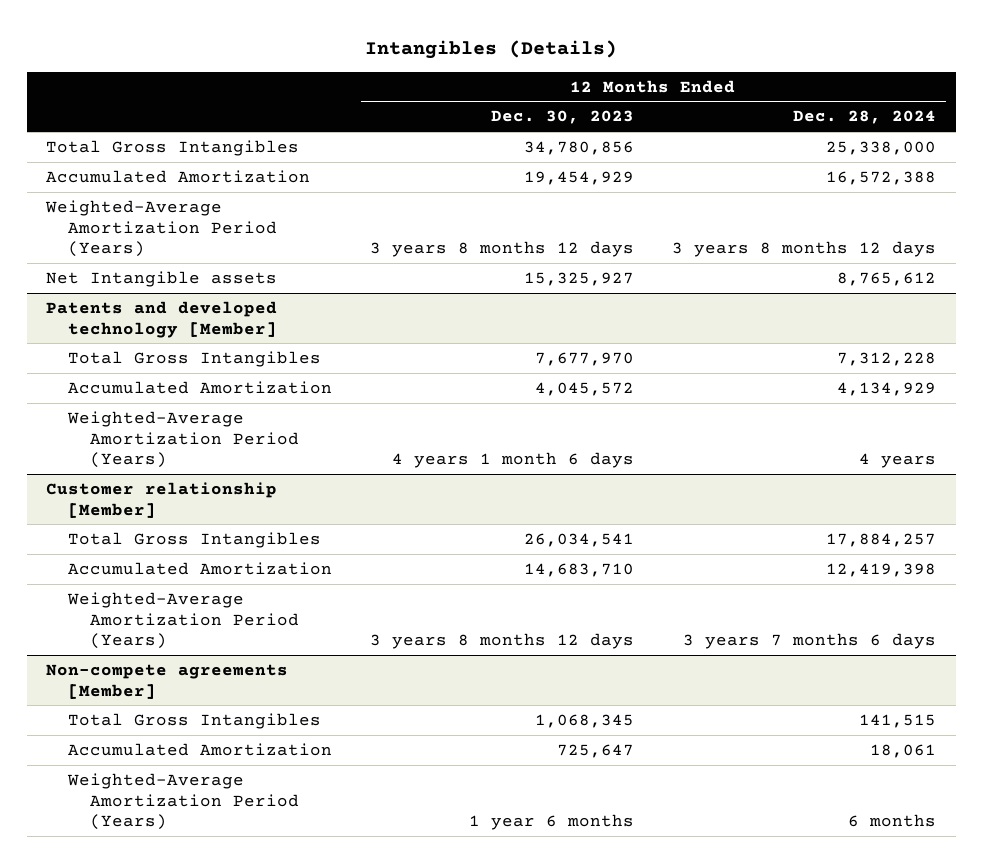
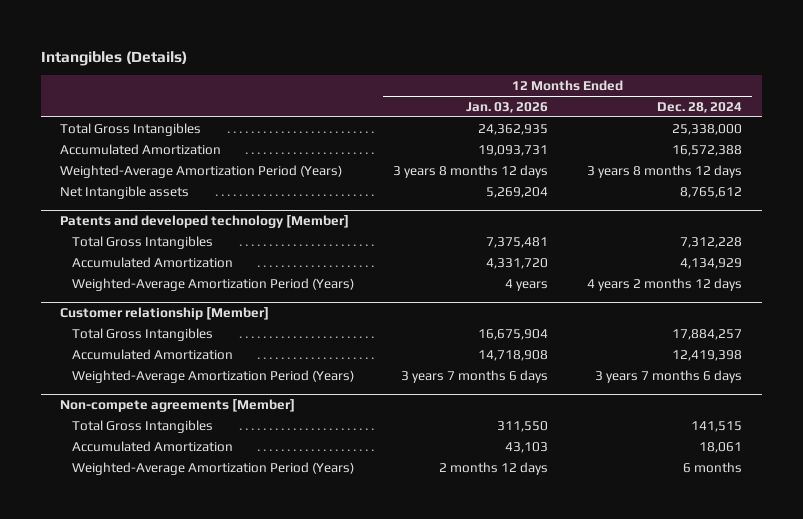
[491,110,635,125] Dec. 30, 2023 -> none
none -> [466,101,549,113] Jan. 03, 2026
[859,453,937,469] 4 years -> [587,277,743,291] 4 years 2 months 12 days

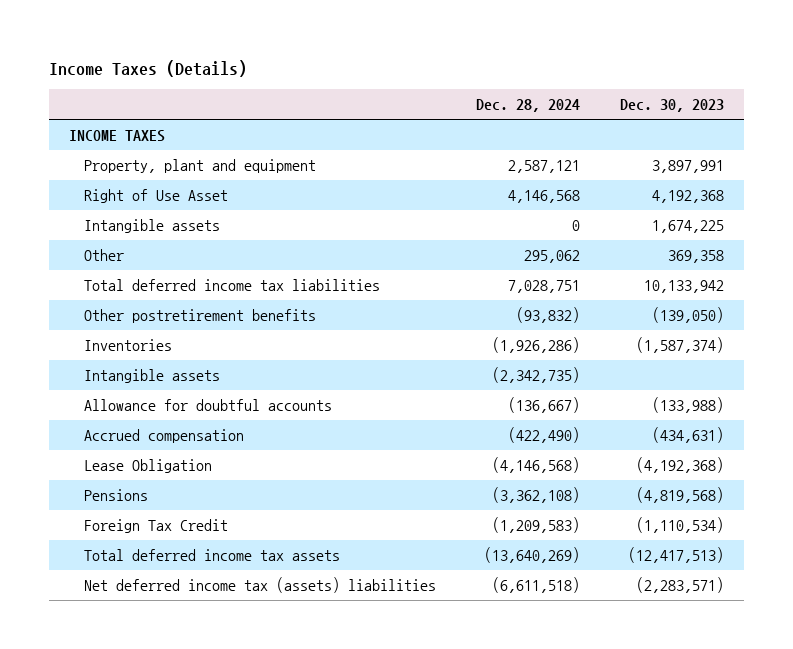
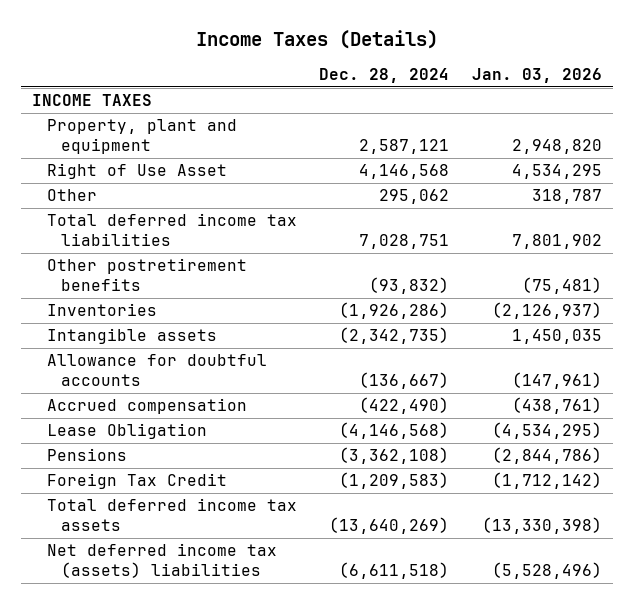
[620,99,725,113] Dec. 30, 2023 -> none
none -> [471,68,602,84] Jan. 03, 2026
[84,218,221,233] Intangible assets -> none

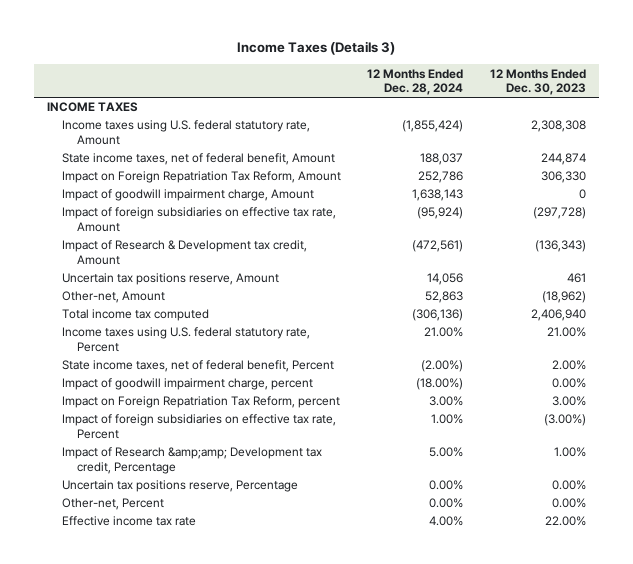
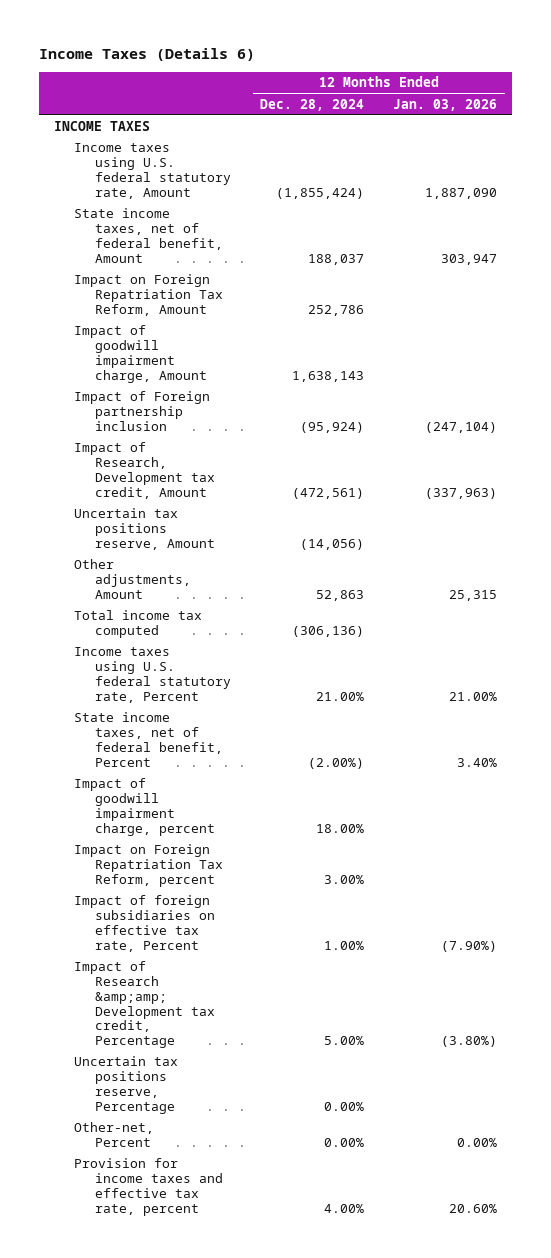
[237,41,396,56] Income Taxes (Details 3) -> [39,48,256,62] Income Taxes (Details 6)
[489,68,586,96] 12 Months Ended Dec. 30, 2023 -> none
none -> [393,98,498,111] Jan. 03, 2026
[62,207,337,232] Impact of foreign subsidiaries on effective tax rate, Amount -> [74,391,211,431] Impact of Foreign partnership inclusion
[62,240,308,265] Impact of Research & Development tax credit, Amount -> [74,442,215,499] Impact of Research, Development tax credit, Amount
[427,273,464,286] 14,056 -> [300,538,365,550] (14,056)
[62,291,166,304] Other-net, Amount -> [74,559,191,599] Other adjustments, Amount
[416,378,464,391] (18.00%) -> [316,823,365,833] 18.00%
[62,516,197,527] Effective income tax rate -> [74,1158,223,1216] Provision for income taxes and effective tax rate, percent

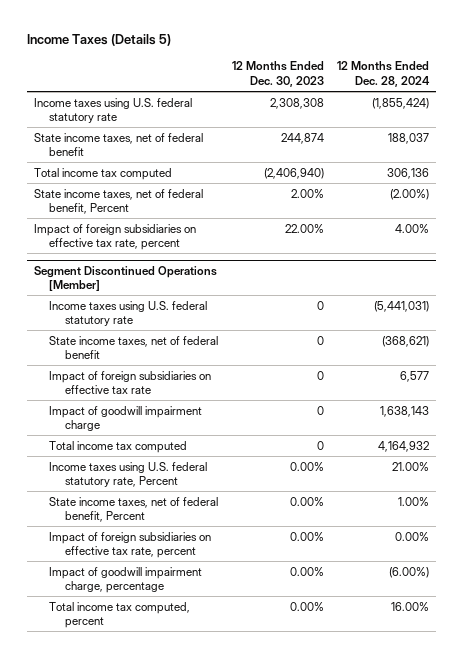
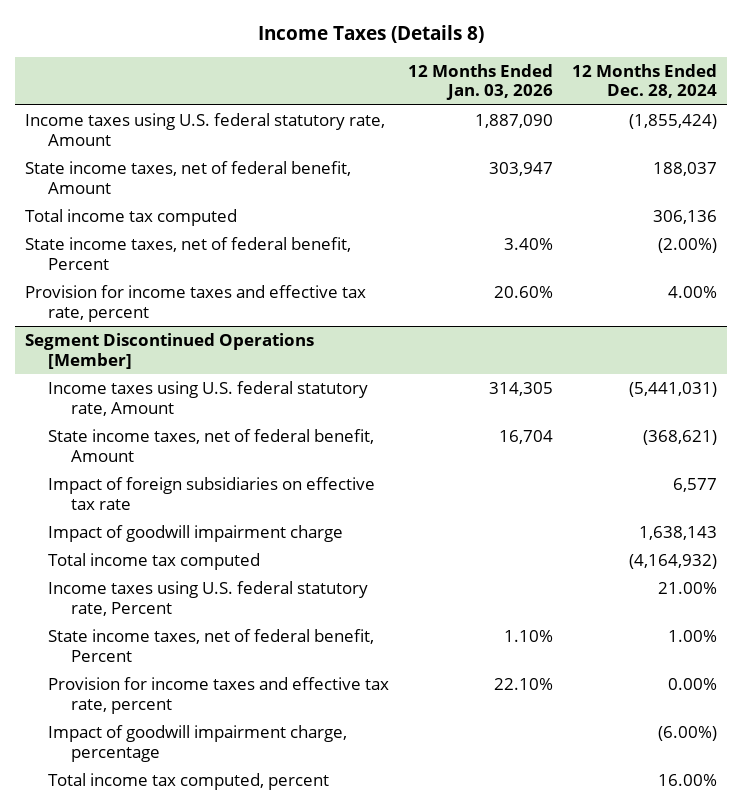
[26,34,171,47] Income Taxes (Details 5) -> [257,25,484,44] Income Taxes (Details 8)
[231,61,324,87] 12 Months Ended Dec. 30, 2023 -> none
none -> [408,63,554,101] 12 Months Ended Jan. 03, 2026
[33,97,192,123] Income taxes using U.S. federal statutory rate -> [24,113,385,146] Income taxes using U.S. federal statutory rate, Amount
[33,132,203,156] State income taxes, net of federal benefit -> [24,161,351,194] State income taxes, net of federal benefit, Amount
[33,223,196,250] Impact of foreign subsidiaries on effective tax rate, percent -> [24,285,366,322] Provision for income taxes and effective tax rate, percent
[49,300,208,326] Income taxes using U.S. federal statutory rate -> [47,381,368,416] Income taxes using U.S. federal statutory rate, Amount
[49,335,219,359] State income taxes, net of federal benefit -> [47,429,374,462] State income taxes, net of federal benefit, Amount
[377,440,429,452] 4,164,932 -> [629,554,718,570] (4,164,932)
[49,531,212,558] Impact of foreign subsidiaries on effective tax rate, percent -> [47,677,389,714] Provision for income taxes and effective tax rate, percent

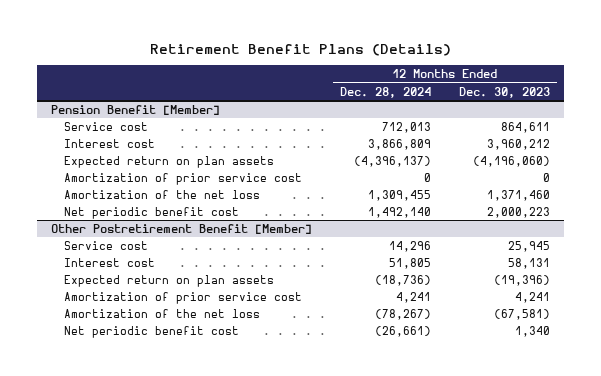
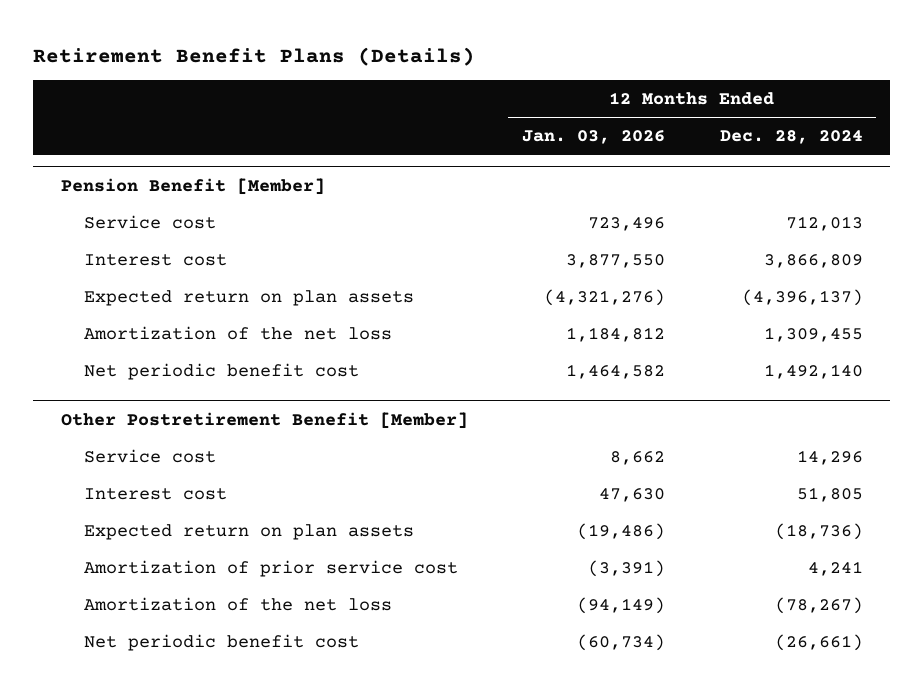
[459,86,551,98] Dec. 30, 2023 -> none
none -> [522,129,666,144] Jan. 03, 2026
[64,172,303,185] Amortization of prior service cost -> none

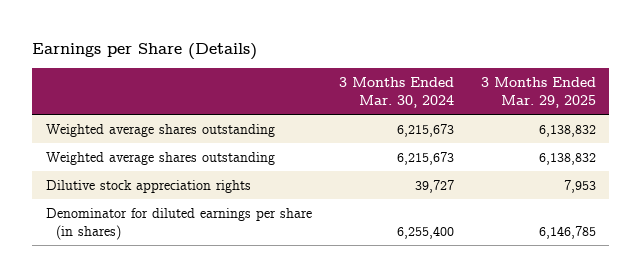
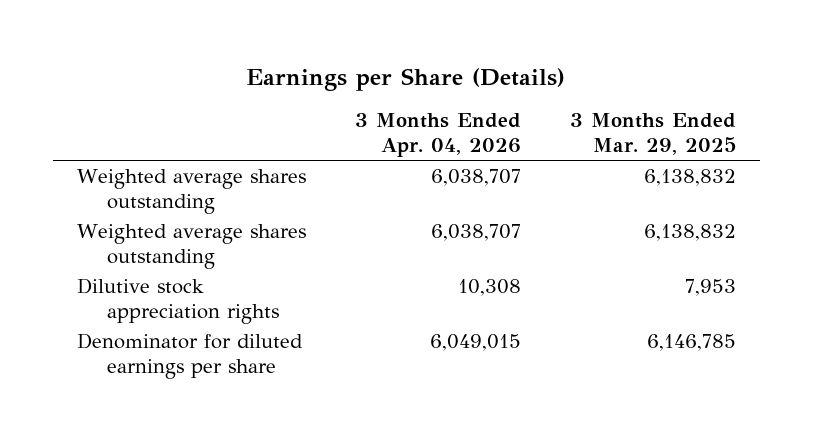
[338,76,454,108] 3 Months Ended Mar. 30, 2024 -> none
none -> [354,113,521,158] 3 Months Ended Apr. 04, 2026
[45,208,312,240] Denominator for diluted earnings per share (in shares) -> [77,333,304,380] Denominator for diluted earnings per share

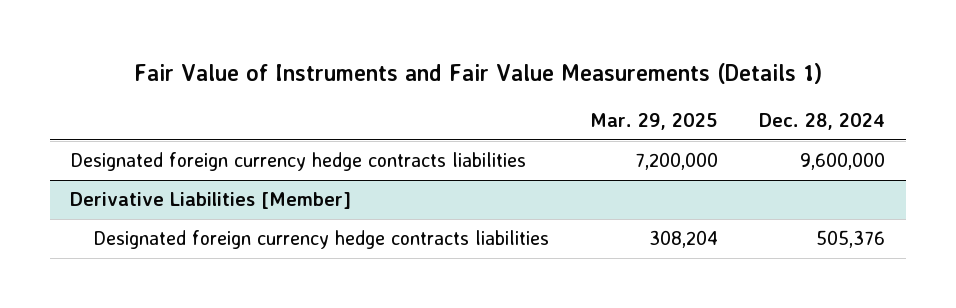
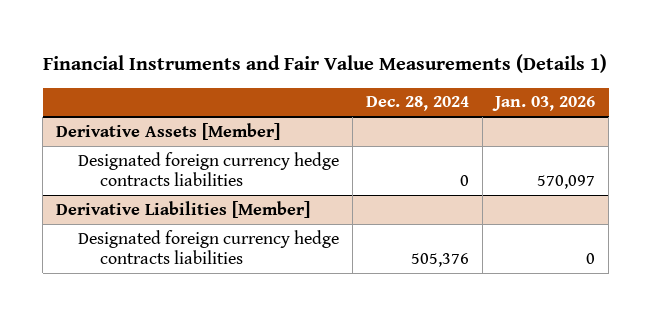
[133,62,822,84] Fair Value of Instruments and Fair Value Measurements (Details 1) -> [42,54,607,74] Financial Instruments and Fair Value Measurements (Details 1)
[590,112,719,130] Mar. 29, 2025 -> none
none -> [492,96,596,112] Jan. 03, 2026
none -> [56,122,281,140] Derivative Assets [Member]
[800,152,886,171] 9,600,000 -> [459,175,469,187] 0

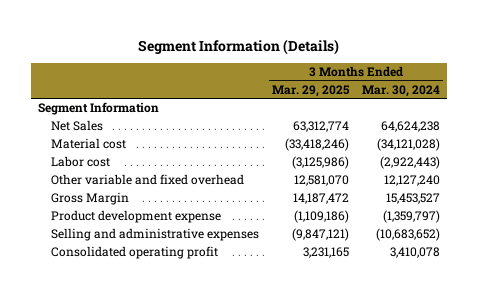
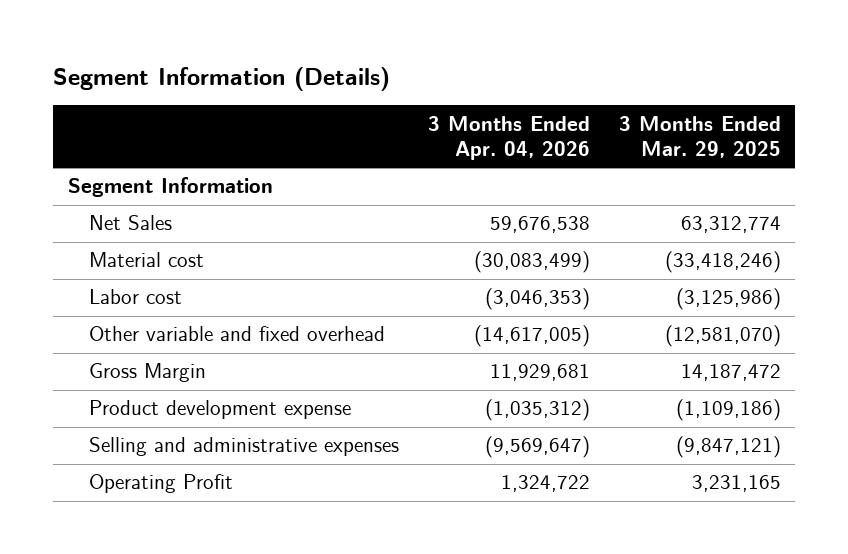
[362,84,441,97] Mar. 30, 2024 -> none
none -> [428,115,591,161] 3 Months Ended Apr. 04, 2026
[293,175,349,187] 12,581,070 -> [664,325,781,348] (12,581,070)
[50,246,218,260] Consolidated operating profit -> [89,474,234,494] Operating Profit

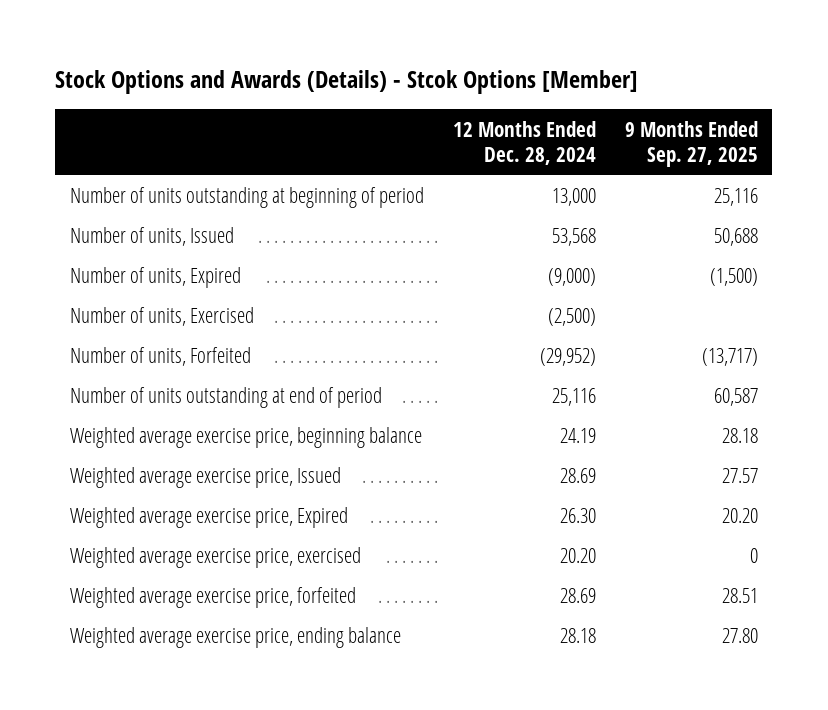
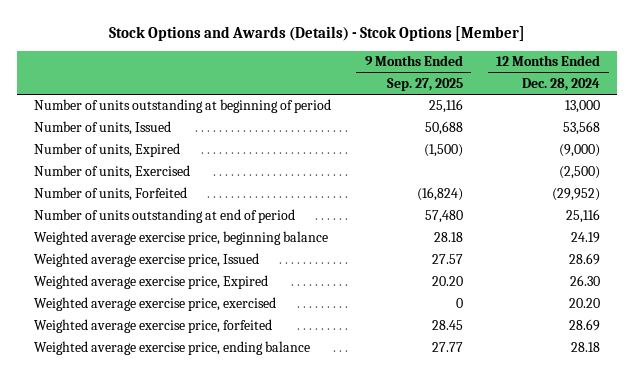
[701,347,758,366] (13,717) -> [416,187,463,202] (16,824)
[713,387,758,406] 60,587 -> [424,210,463,224] 57,480
[721,587,758,603] 28.51 -> [431,320,463,331] 28.45
[721,627,758,643] 27.80 -> [431,342,463,353] 27.77

